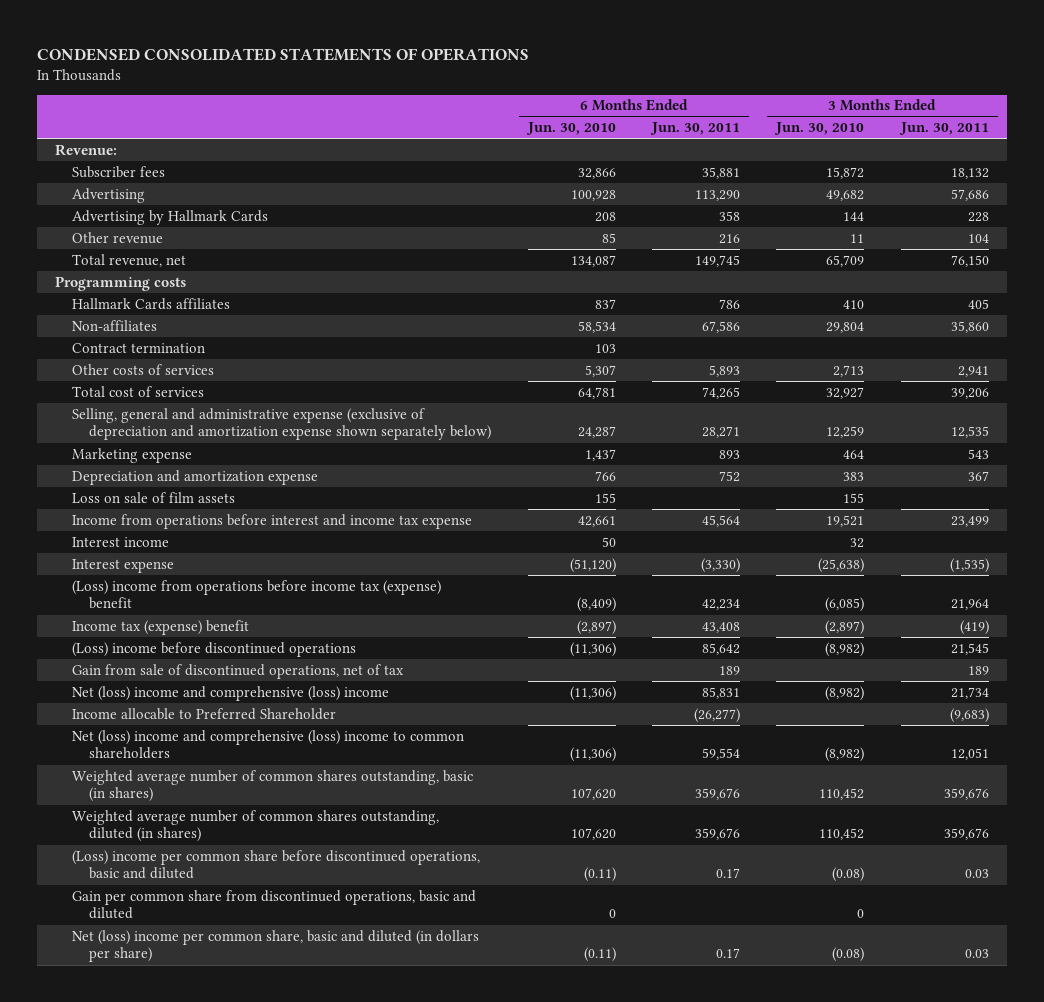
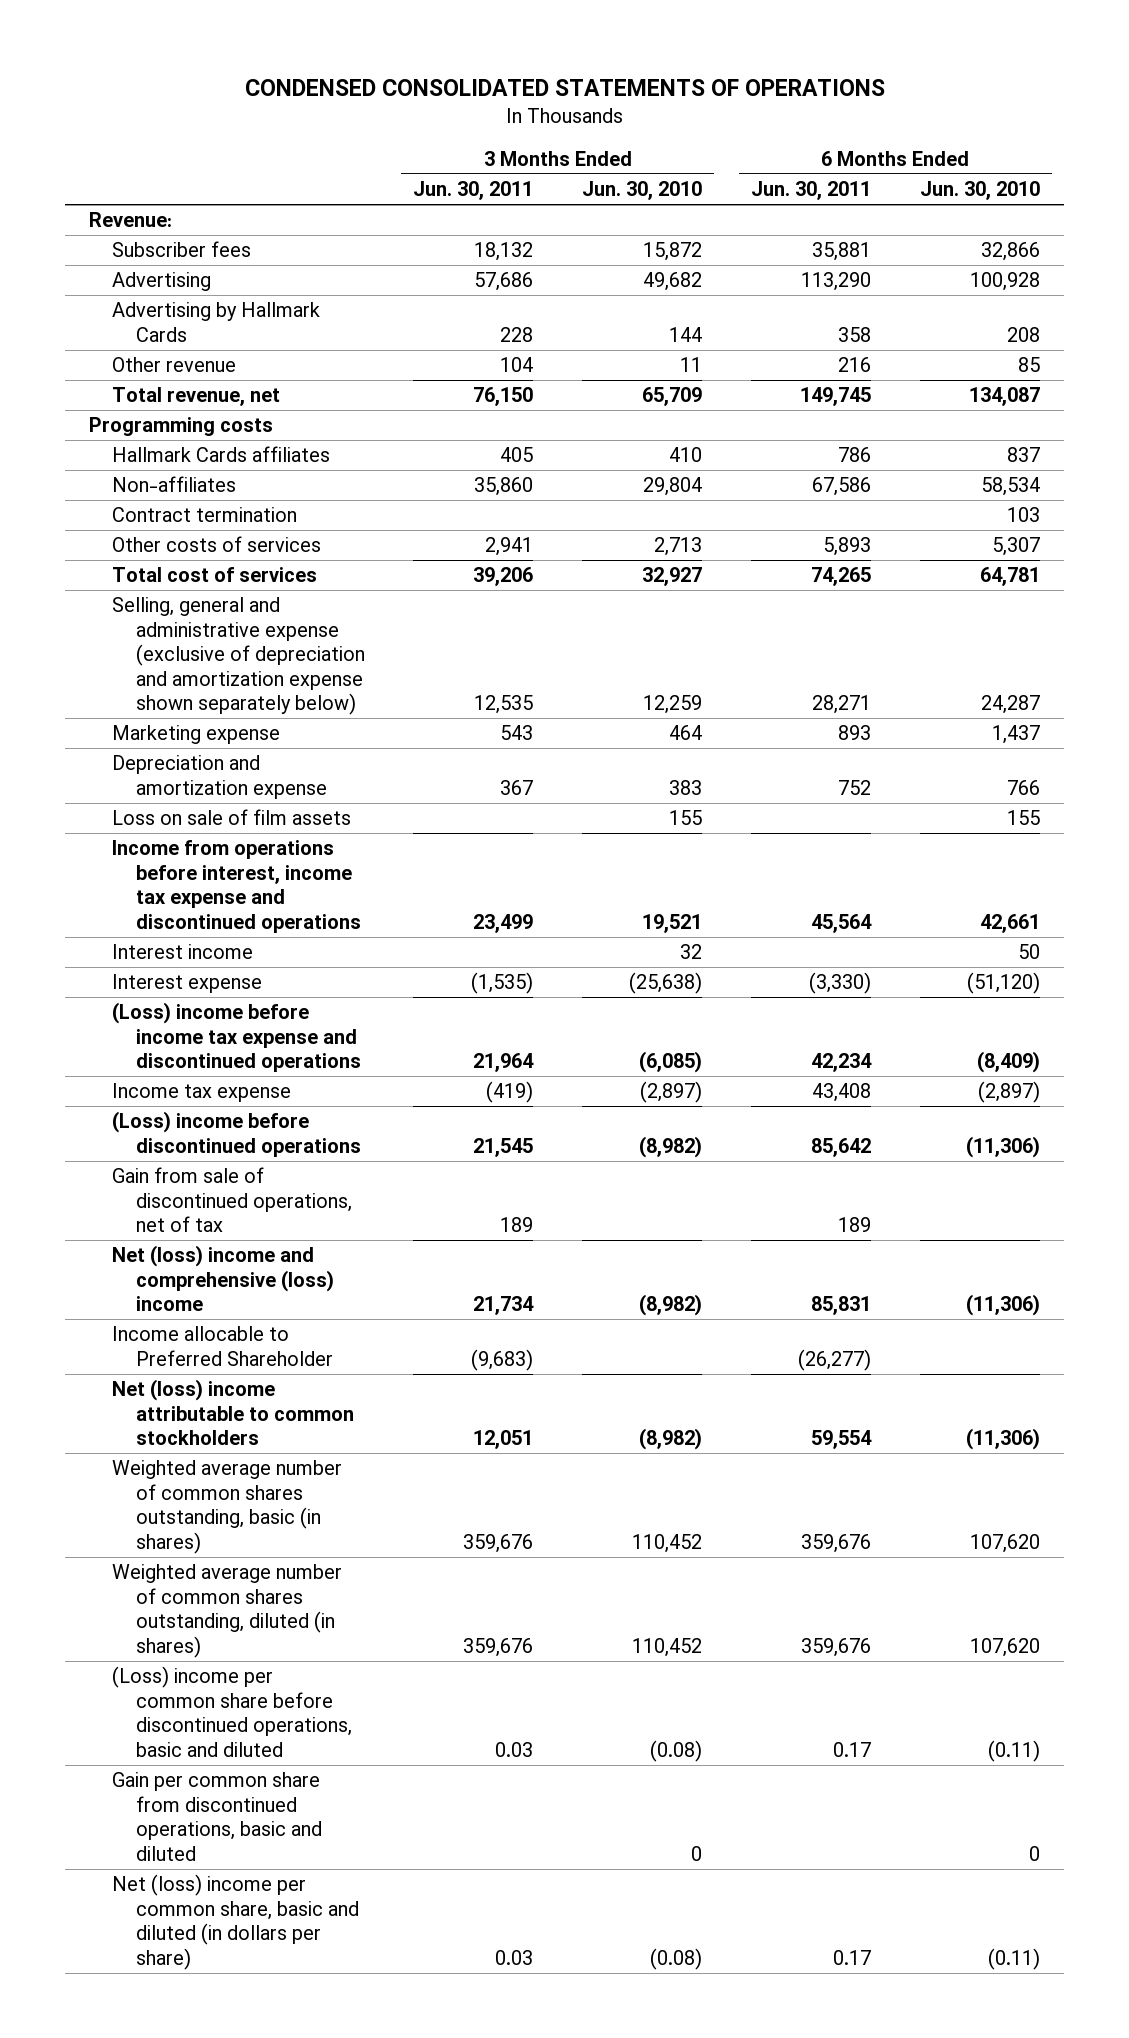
[72,513,473,529] Income from operations before interest and income tax expense -> [112,840,361,933] Income from operations before interest, income tax expense and discontinued operations
[72,579,442,610] (Loss) income from operations before income tax (expense) benefit -> [112,1002,361,1073] (Loss) income before income tax expense and discontinued operations
[72,619,250,635] Income tax (expense) benefit -> [112,1083,292,1103] Income tax expense
[72,729,465,760] Net (loss) income and comprehensive (loss) income to common shareholders -> [112,1379,354,1446] Net (loss) income attributable to common stockholders

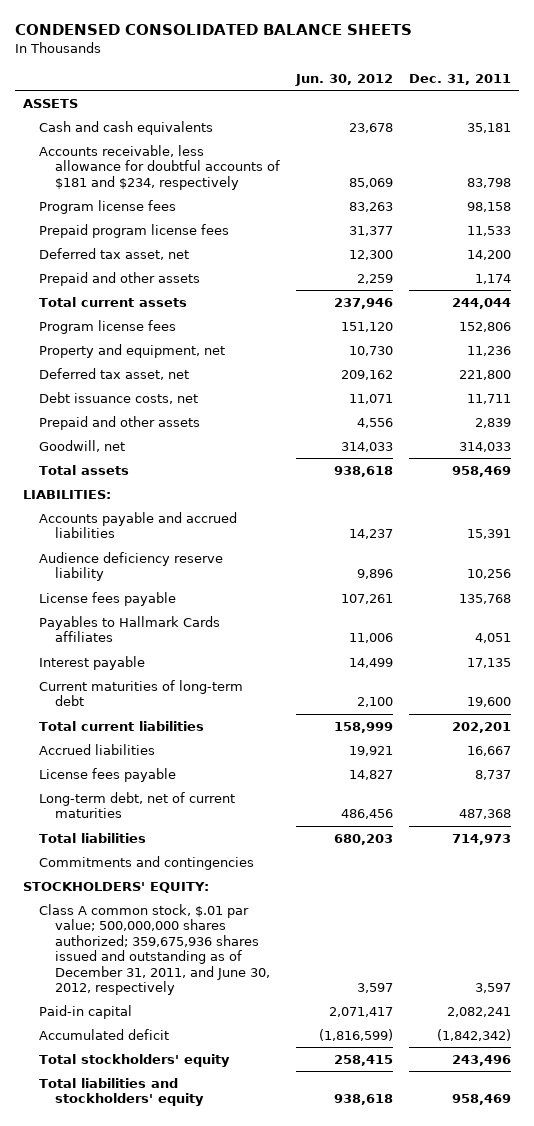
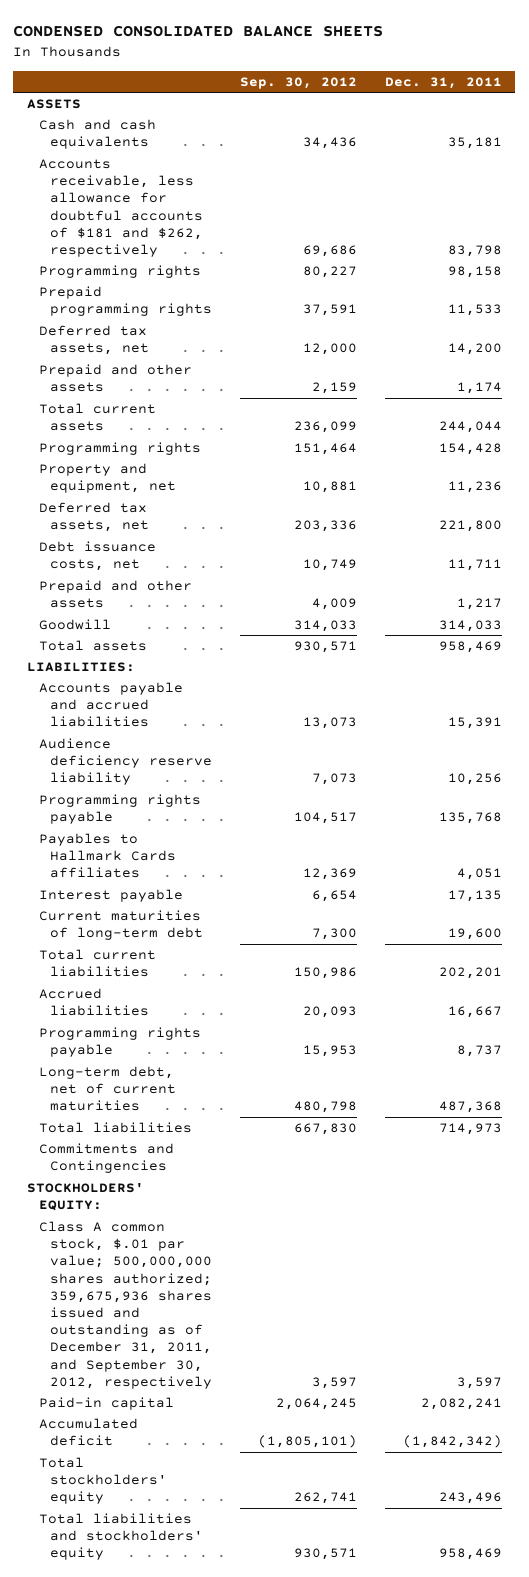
[294,73,393,86] Jun. 30, 2012 -> none
none -> [240,76,358,89] Sep. 30, 2012
[39,145,281,190] Accounts receivable, less allowance for doubtful accounts of $181 and $234, respectively -> [38,159,204,257] Accounts receivable, less allowance for doubtful accounts of $181 and $262, respectively
[39,200,177,215] Program license fees -> [38,265,201,279] Programming rights
[39,224,230,239] Prepaid program license fees -> [38,286,213,317] Prepaid programming rights
[39,248,190,261] Deferred tax asset, net -> [38,325,150,356] Deferred tax assets, net
[39,320,177,335] Program license fees -> none
none -> [38,442,201,456] Programming rights
[39,368,190,381] Deferred tax asset, net -> [38,502,150,533] Deferred tax assets, net
[474,418,511,429] 2,839 -> [456,598,502,611] 1,217
[39,440,126,453] Goodwill, net -> [38,619,111,631] Goodwill
[39,592,177,607] License fees payable -> [38,794,201,825] Programming rights payable
[39,768,177,783] License fees payable -> [38,1027,201,1058] Programming rights payable
[39,856,255,871] Commitments and contingencies -> [38,1143,174,1174] Commitments and Contingencies
[39,904,271,995] Class A common stock, $.01 par value; 500,000,000 shares authorized; 359,675,936 shares issued and outstanding as of December 31, 2011, and June 30, 2012, respectively -> [38,1221,213,1389] Class A common stock, $.01 par value; 500,000,000 shares authorized; 359,675,936 shares issued and outstanding as of December 31, 2011, and September 30, 2012, respectively

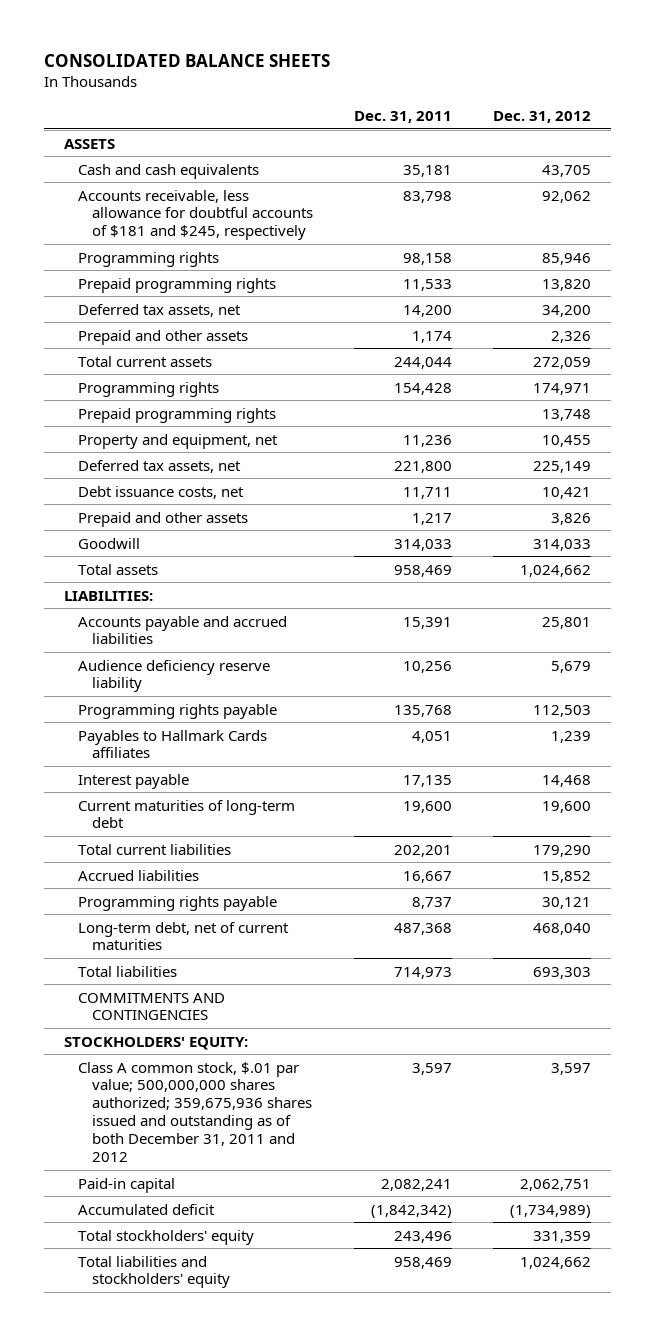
[13,25,384,38] CONDENSED CONSOLIDATED BALANCE SHEETS -> [43,54,330,68] CONSOLIDATED BALANCE SHEETS
[240,76,358,89] Sep. 30, 2012 -> none
none -> [492,110,591,123] Dec. 31, 2012
[38,159,204,257] Accounts receivable, less allowance for doubtful accounts of $181 and $262, respectively -> [78,189,314,241] Accounts receivable, less allowance for doubtful accounts of $181 and $245, respectively
none -> [78,407,277,423] Prepaid programming rights
[38,1143,174,1174] Commitments and Contingencies -> [78,992,226,1021] COMMITMENTS AND CONTINGENCIES
[38,1221,213,1389] Class A common stock, $.01 par value; 500,000,000 shares authorized; 359,675,936 shares issued and outstanding as of December 31, 2011, and September 30, 2012, respectively -> [78,1061,313,1162] Class A common stock, $.01 par value; 500,000,000 shares authorized; 359,675,936 shares issued and outstanding as of both December 31, 2011 and 2012

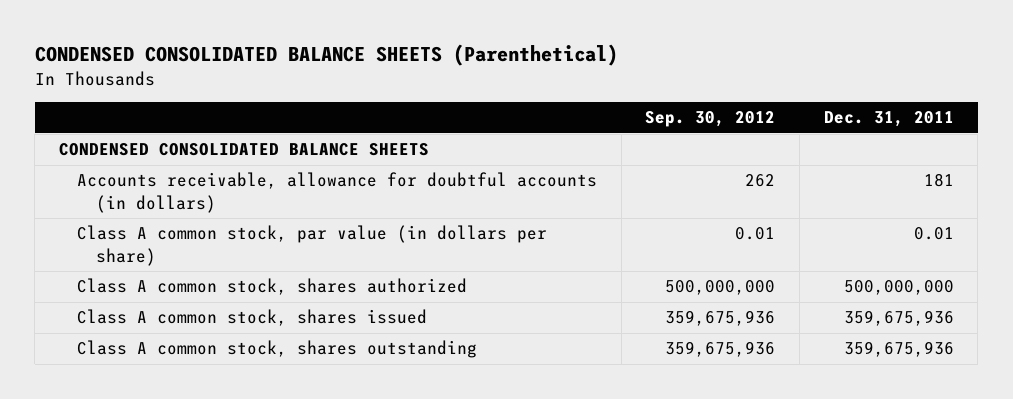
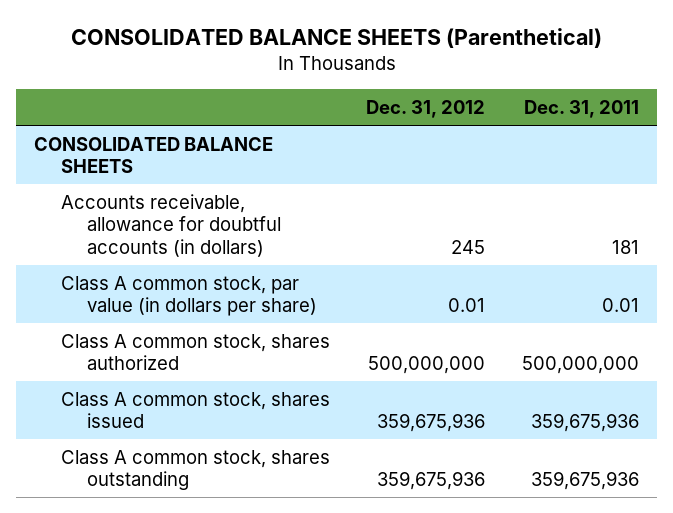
[34,44,618,67] CONDENSED CONSOLIDATED BALANCE SHEETS (Parenthetical) -> [70,28,602,49] CONSOLIDATED BALANCE SHEETS (Parenthetical)
[645,111,776,128] Sep. 30, 2012 -> none
none -> [366,100,486,119] Dec. 31, 2012
[58,143,429,157] CONDENSED CONSOLIDATED BALANCE SHEETS -> [34,136,274,174] CONSOLIDATED BALANCE SHEETS

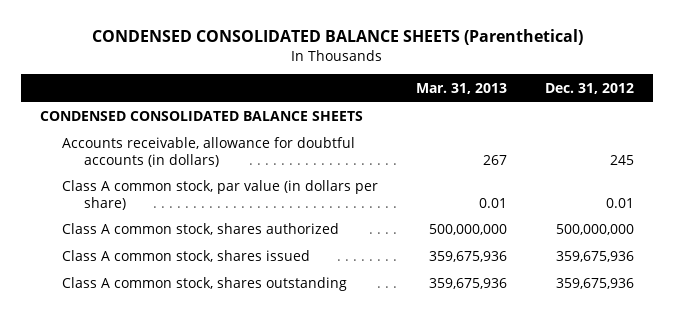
[70,28,602,49] CONSOLIDATED BALANCE SHEETS (Parenthetical) -> [92,29,584,46] CONDENSED CONSOLIDATED BALANCE SHEETS (Parenthetical)
[523,100,639,119] Dec. 31, 2011 -> none
none -> [416,82,508,94] Mar. 31, 2013
[34,136,274,174] CONSOLIDATED BALANCE SHEETS -> [40,111,364,122] CONDENSED CONSOLIDATED BALANCE SHEETS

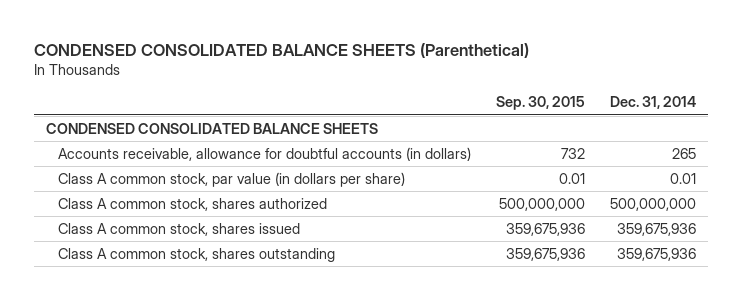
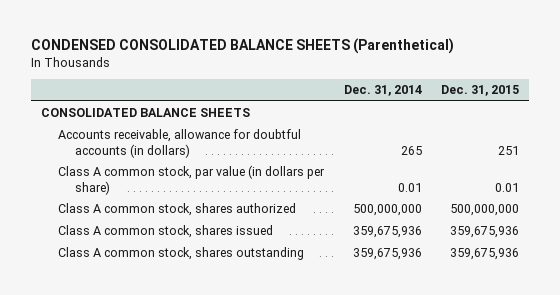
[495,96,585,111] Sep. 30, 2015 -> none
none -> [441,85,520,97] Dec. 31, 2015
[46,122,379,134] CONDENSED CONSOLIDATED BALANCE SHEETS -> [40,108,250,118] CONSOLIDATED BALANCE SHEETS

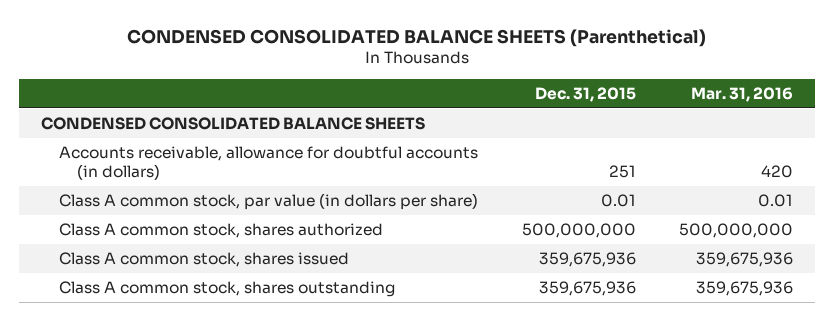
[343,85,422,97] Dec. 31, 2014 -> none
none -> [691,86,794,102] Mar. 31, 2016
[40,108,250,118] CONSOLIDATED BALANCE SHEETS -> [41,117,426,131] CONDENSED CONSOLIDATED BALANCE SHEETS

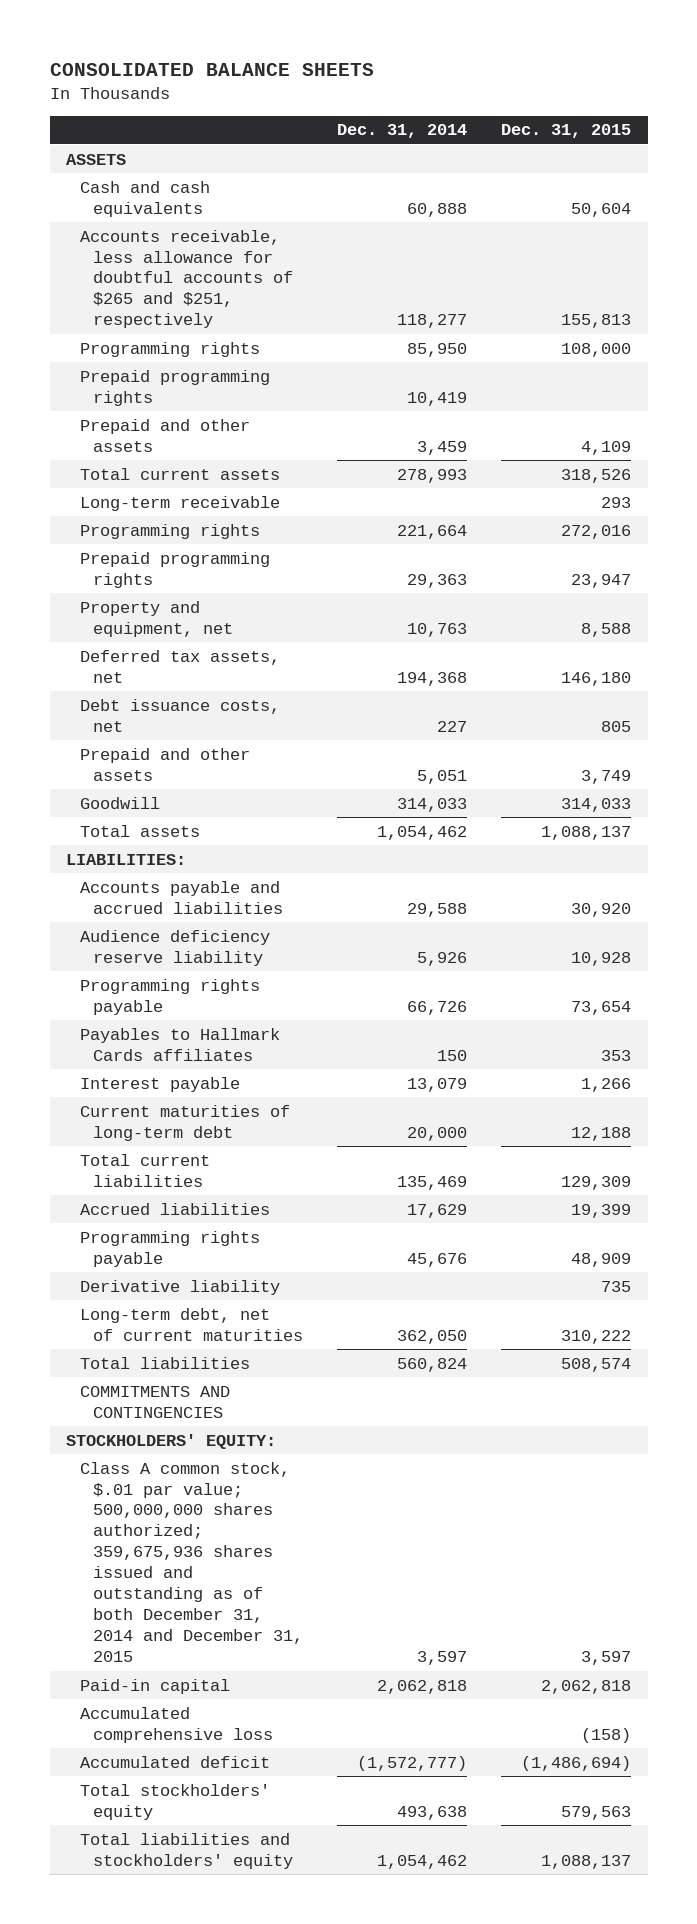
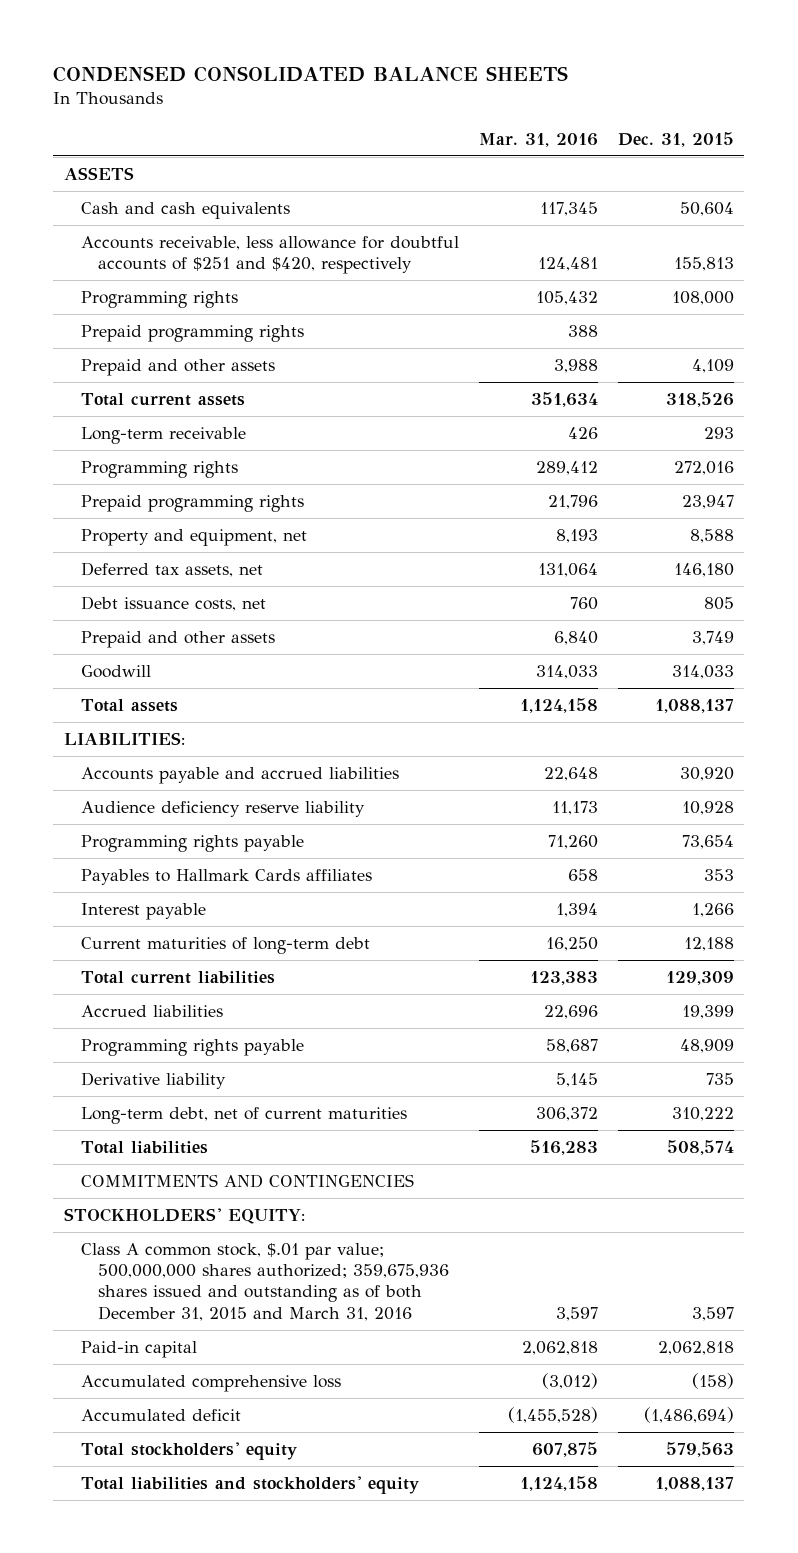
[49,62,374,76] CONSOLIDATED BALANCE SHEETS -> [53,65,569,82] CONDENSED CONSOLIDATED BALANCE SHEETS
[337,124,468,139] Dec. 31, 2014 -> none
none -> [479,132,599,147] Mar. 31, 2016
[79,229,294,329] Accounts receivable, less allowance for doubtful accounts of $265 and $251, respectively -> [80,236,459,275] Accounts receivable, less allowance for doubtful accounts of $251 and $420, respectively
[79,1461,304,1663] Class A common stock, $.01 par value; 500,000,000 shares authorized; 359,675,936 shares issued and outstanding as of both December 31, 2014 and December 31, 2015 -> [80,1243,450,1321] Class A common stock, $.01 par value; 500,000,000 shares authorized; 359,675,936 shares issued and outstanding as of both December 31, 2015 and March 31, 2016

